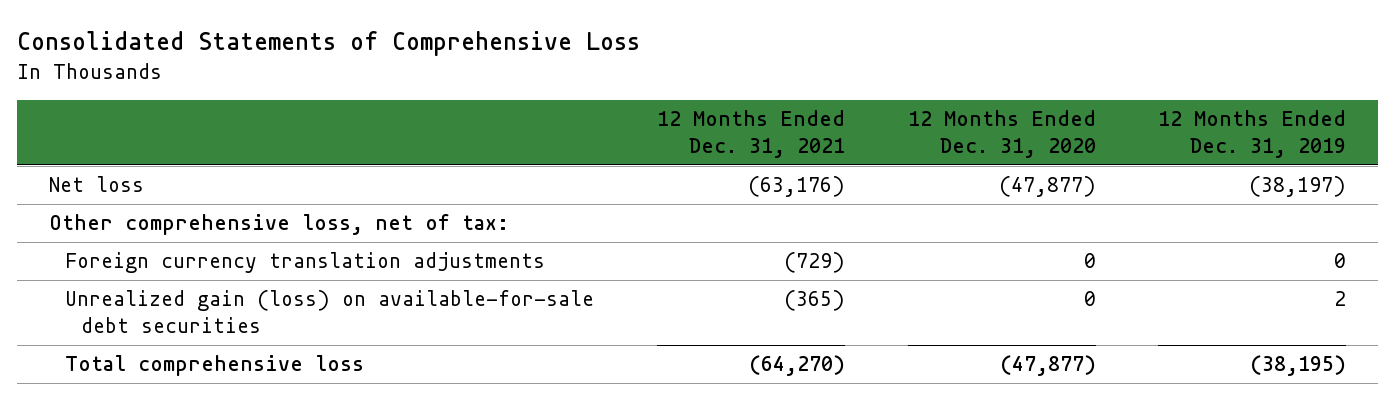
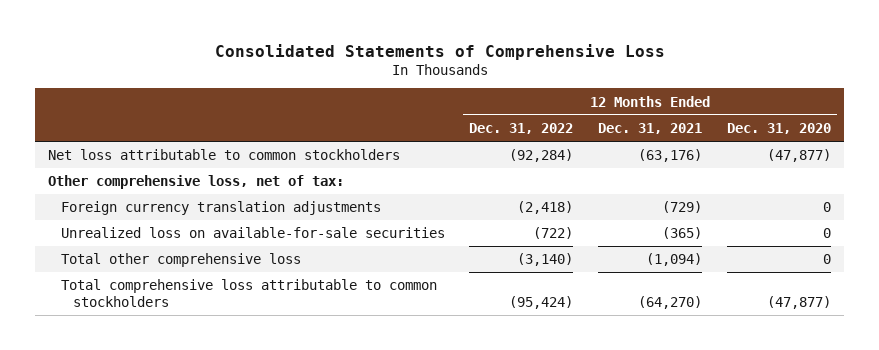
[1158,109,1347,158] 12 Months Ended Dec. 31, 2019 -> none
none -> [469,122,574,134] Dec. 31, 2022
[48,176,144,193] Net loss -> [47,149,400,161] Net loss attributable to common stockholders
[64,290,594,334] Unrealized gain (loss) on available-for-sale debt securities -> [60,227,445,239] Unrealized loss on available-for-sale securities
none -> [60,253,301,268] Total other comprehensive loss
[64,355,364,377] Total comprehensive loss -> [60,279,437,307] Total comprehensive loss attributable to common stockholders

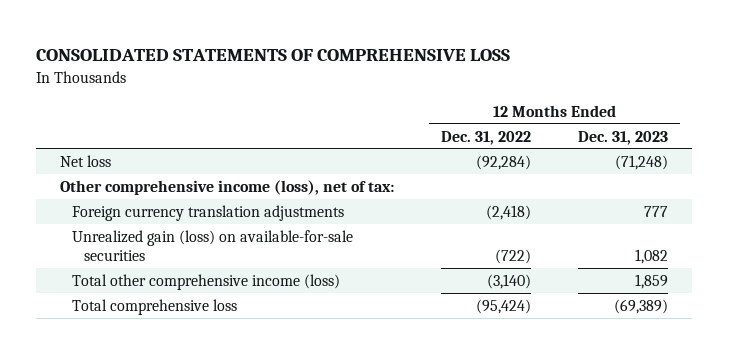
[214,43,665,60] Consolidated Statements of Comprehensive Loss -> [36,49,511,62] CONSOLIDATED STATEMENTS OF COMPREHENSIVE LOSS
[598,122,703,134] Dec. 31, 2021 -> none
[727,122,832,134] Dec. 31, 2020 -> none
none -> [578,130,669,145] Dec. 31, 2023
[47,149,400,161] Net loss attributable to common stockholders -> [60,154,112,167] Net loss
[47,175,344,190] Other comprehensive loss, net of tax: -> [60,179,395,195] Other comprehensive income (loss), net of tax:
[60,227,445,239] Unrealized loss on available-for-sale securities -> [72,229,354,262] Unrealized gain (loss) on available-for-sale securities
[60,253,301,268] Total other comprehensive loss -> [72,273,341,290] Total other comprehensive income (loss)
[60,279,437,307] Total comprehensive loss attributable to common stockholders -> [72,298,238,315] Total comprehensive loss

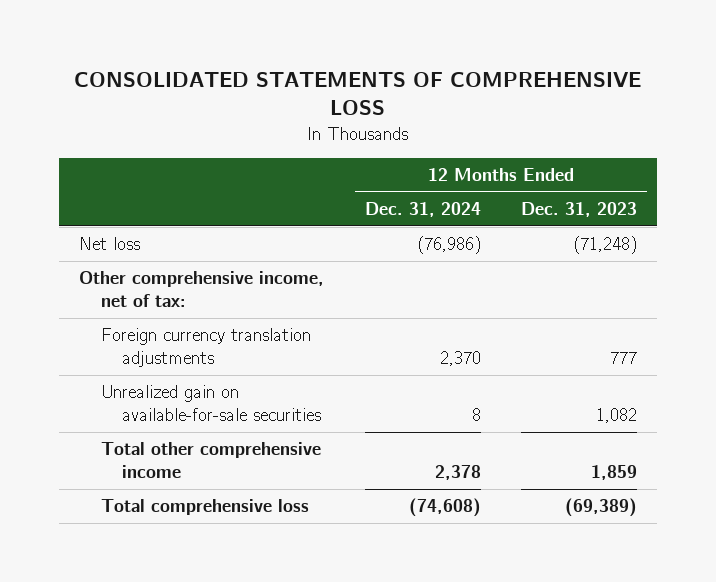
[441,130,532,145] Dec. 31, 2022 -> none
none -> [364,202,481,218] Dec. 31, 2024
[60,179,395,195] Other comprehensive income (loss), net of tax: -> [79,271,325,308] Other comprehensive income, net of tax:
[72,229,354,262] Unrealized gain (loss) on available-for-sale securities -> [100,385,322,422] Unrealized gain on available-for-sale securities
[72,273,341,290] Total other comprehensive income (loss) -> [100,442,321,479] Total other comprehensive income

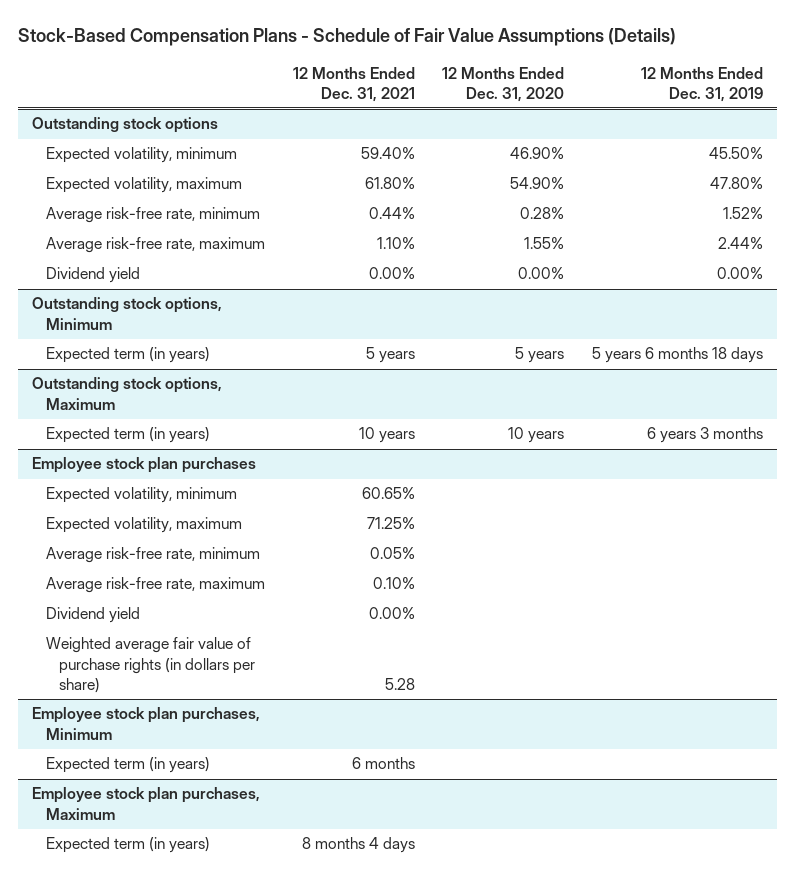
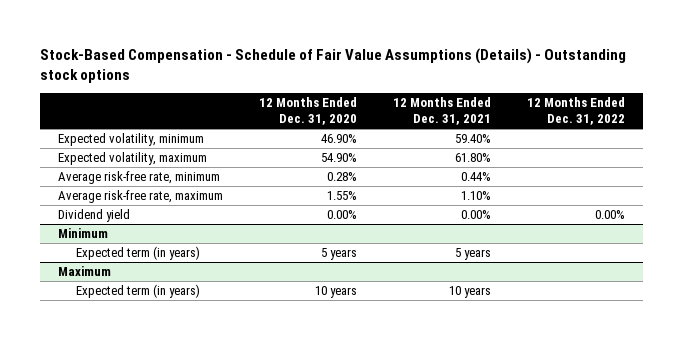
[18,28,677,47] Stock-Based Compensation Plans - Schedule of Fair Value Assumptions (Details) -> [40,48,627,84] Stock-Based Compensation - Schedule of Fair Value Assumptions (Details) - Outstanding stock options
[641,66,764,102] 12 Months Ended Dec. 31, 2019 -> none
none -> [526,97,625,126] 12 Months Ended Dec. 31, 2022
[31,117,218,134] Outstanding stock options -> none
[31,297,222,330] Outstanding stock options, Minimum -> none
none -> [57,228,108,239] Minimum
[31,377,222,410] Outstanding stock options, Maximum -> none
none -> [57,266,111,277] Maximum
[31,457,256,474] Employee stock plan purchases -> none
[45,487,237,504] Expected volatility, minimum -> none
[45,517,242,534] Expected volatility, maximum -> none
[45,547,260,564] Average risk-free rate, minimum -> none
[45,577,265,594] Average risk-free rate, maximum -> none
[45,607,140,624] Dividend yield -> none
[45,637,256,693] Weighted average fair value of purchase rights (in dollars per share) -> none
[31,707,260,740] Employee stock plan purchases, Minimum -> none
[45,757,210,774] Expected term (in years) -> none
[31,787,260,820] Employee stock plan purchases, Maximum -> none
[45,837,210,854] Expected term (in years) -> none

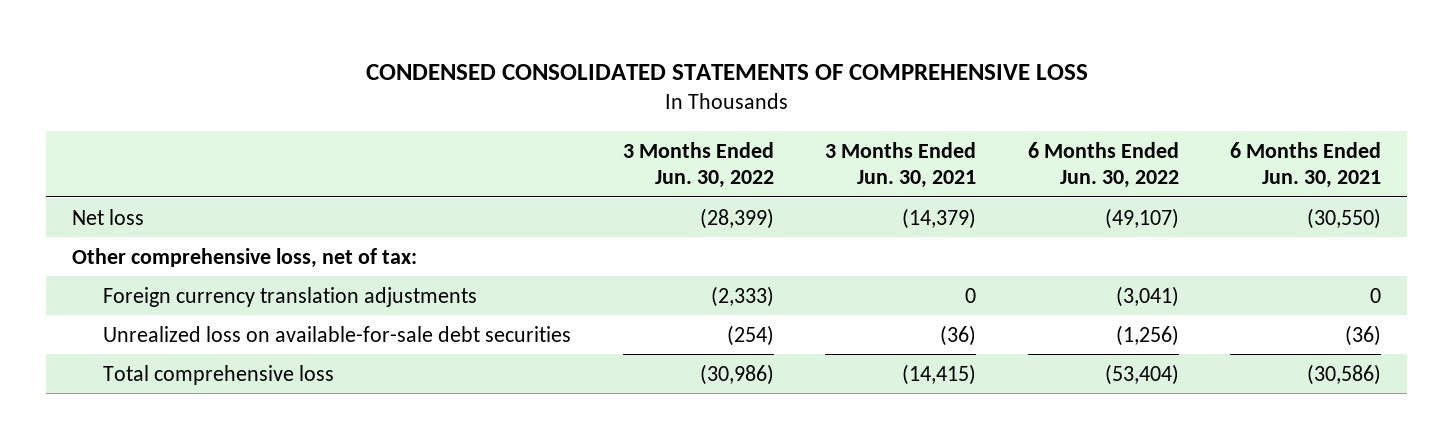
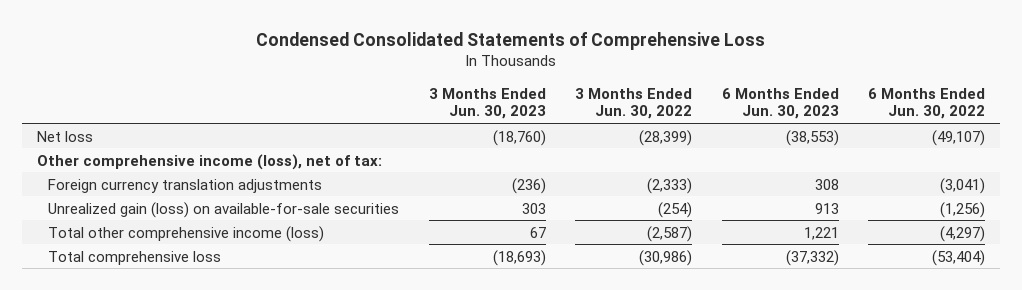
[365,63,1088,80] CONDENSED CONSOLIDATED STATEMENTS OF COMPREHENSIVE LOSS -> [255,31,765,50] Condensed Consolidated Statements of Comprehensive Loss
[825,141,977,189] 3 Months Ended Jun. 30, 2021 -> none
[1230,141,1382,189] 6 Months Ended Jun. 30, 2021 -> none
none -> [428,87,546,120] 3 Months Ended Jun. 30, 2023
none -> [721,87,839,120] 6 Months Ended Jun. 30, 2023
[71,247,417,268] Other comprehensive loss, net of tax: -> [36,153,382,170] Other comprehensive income (loss), net of tax:
[102,325,571,342] Unrealized loss on available-for-sale debt securities -> [48,201,400,218] Unrealized gain (loss) on available-for-sale securities
none -> [48,225,325,242] Total other comprehensive income (loss)

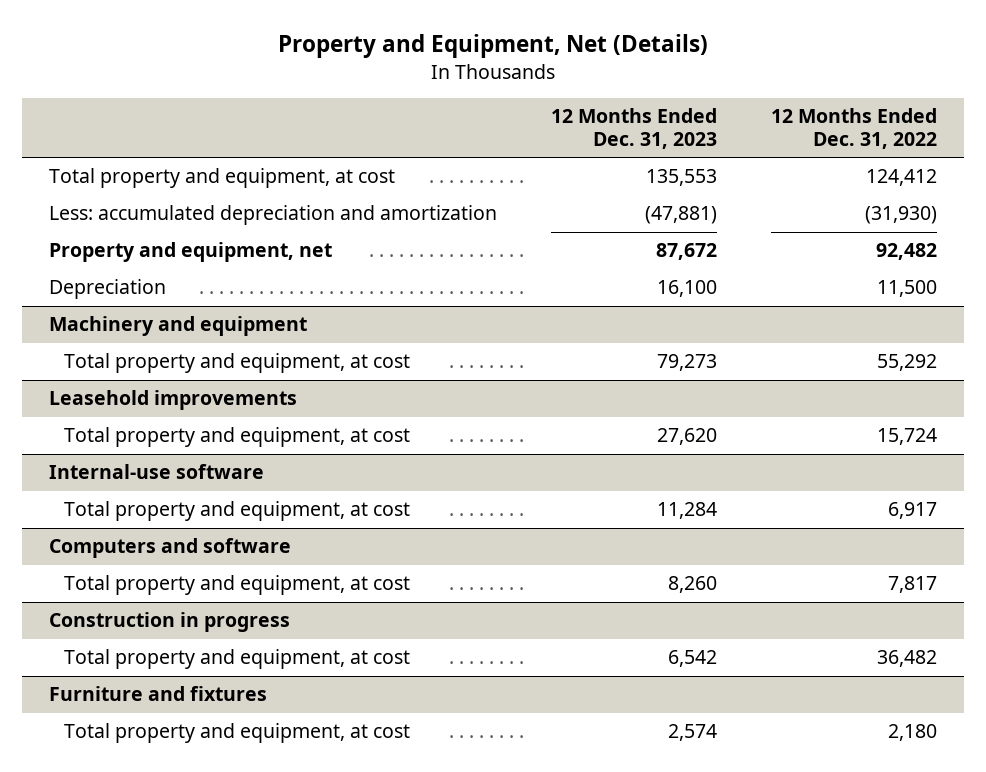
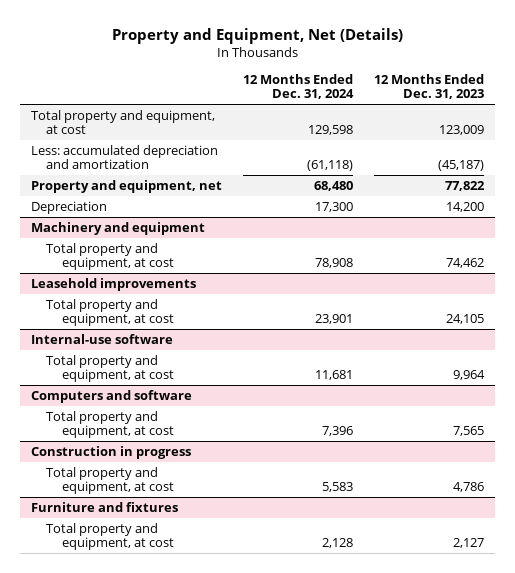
[770,108,937,149] 12 Months Ended Dec. 31, 2022 -> none
none -> [243,73,355,100] 12 Months Ended Dec. 31, 2024
[646,169,718,187] 135,553 -> [439,125,485,136] 123,009
[645,206,718,225] (47,881) -> [438,160,485,172] (45,187)
[656,243,718,261] 87,672 -> [445,180,486,191] 77,822
[657,280,718,298] 16,100 -> [446,201,485,212] 14,200
[657,354,718,372] 79,273 -> [446,258,485,269] 74,462
[657,428,718,446] 27,620 -> [446,314,485,325] 24,105
[657,502,718,520] 11,284 -> [453,370,486,381] 9,964
[668,576,718,594] 8,260 -> [453,426,485,437] 7,565
[668,650,718,668] 6,542 -> [453,482,485,493] 4,786
[668,724,718,742] 2,574 -> [453,538,485,549] 2,127

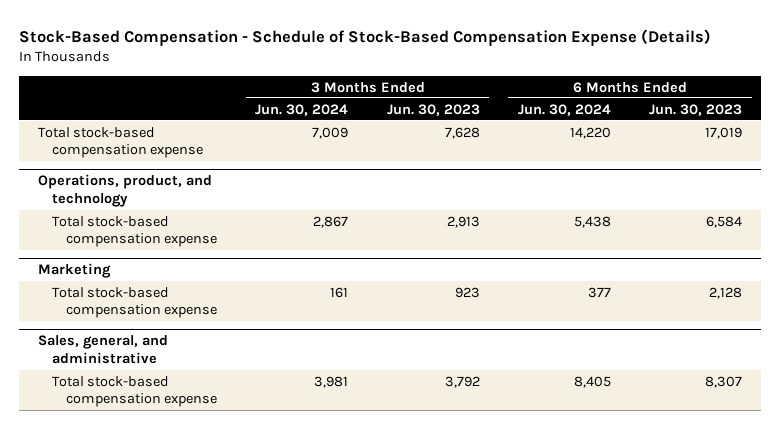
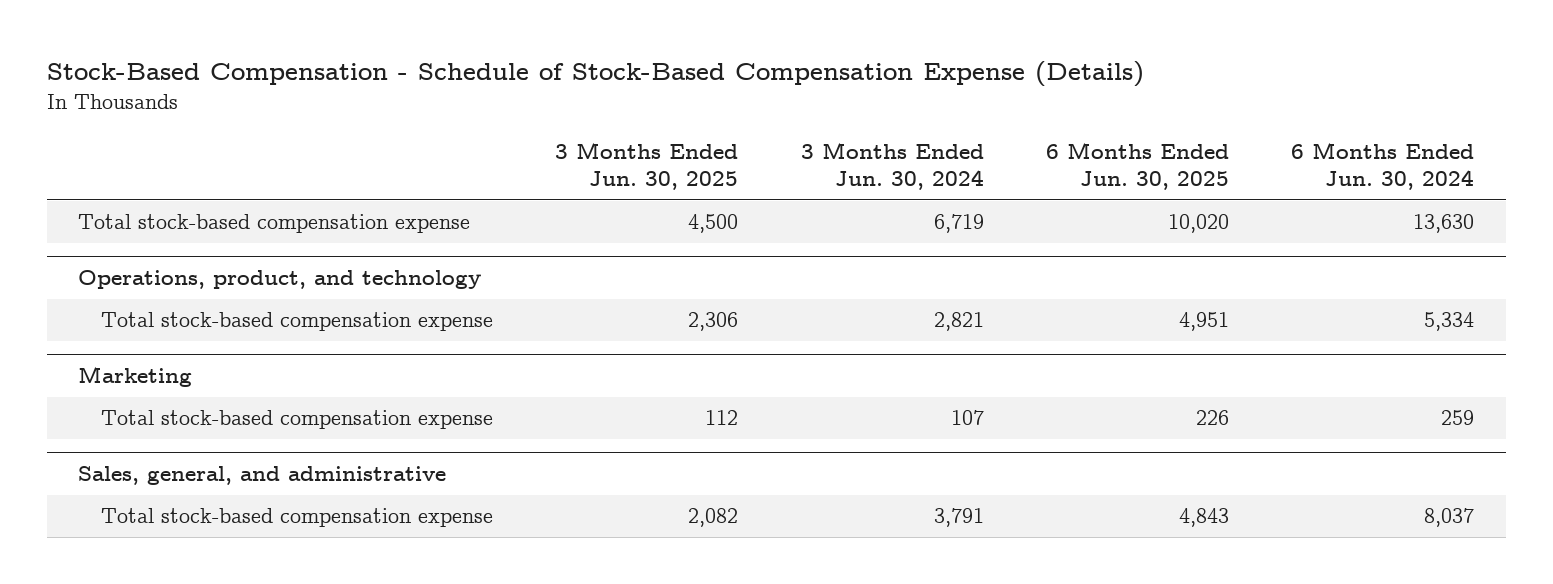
[386,103,480,116] Jun. 30, 2023 -> none
[649,103,743,116] Jun. 30, 2023 -> none
none -> [555,141,739,191] 3 Months Ended Jun. 30, 2025
none -> [1045,141,1229,191] 6 Months Ended Jun. 30, 2025
[312,126,349,139] 7,009 -> [933,214,984,234] 6,719
[569,126,611,139] 14,220 -> [1413,214,1475,234] 13,630
[313,215,349,228] 2,867 -> [933,312,984,332] 2,821
[573,215,611,228] 5,438 -> [1424,312,1475,332] 5,334
[330,286,349,298] 161 -> [950,410,984,426] 107
[587,286,611,298] 377 -> [1441,410,1475,426] 259
[314,375,349,388] 3,981 -> [933,508,984,528] 3,791
[573,375,611,388] 8,405 -> [1424,508,1475,528] 8,037

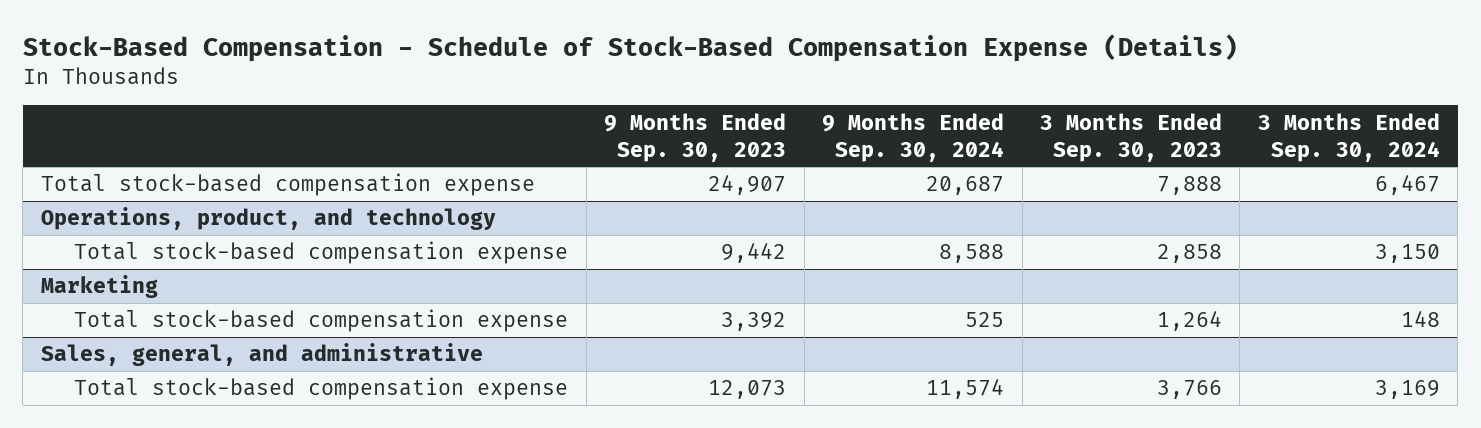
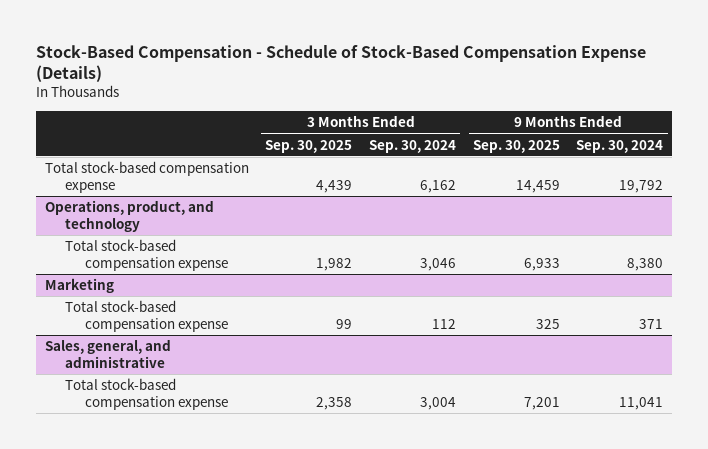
[604,112,787,162] 9 Months Ended Sep. 30, 2023 -> none
[1040,112,1223,162] 3 Months Ended Sep. 30, 2023 -> none
none -> [265,139,353,153] Sep. 30, 2025
none -> [472,139,560,153] Sep. 30, 2025
[926,176,1005,196] 20,687 -> [619,180,664,194] 19,792
[1374,174,1440,196] 6,467 -> [420,180,457,194] 6,162
[939,244,1005,264] 8,588 -> [627,258,664,272] 8,380
[1374,244,1440,264] 3,150 -> [420,258,457,272] 3,046
[965,312,1005,328] 525 -> [639,319,664,330] 371
[1400,310,1440,328] 148 -> [432,319,457,330] 112
[926,378,1005,400] 11,574 -> [619,397,664,411] 11,041
[1374,380,1440,400] 3,169 -> [420,397,457,411] 3,004

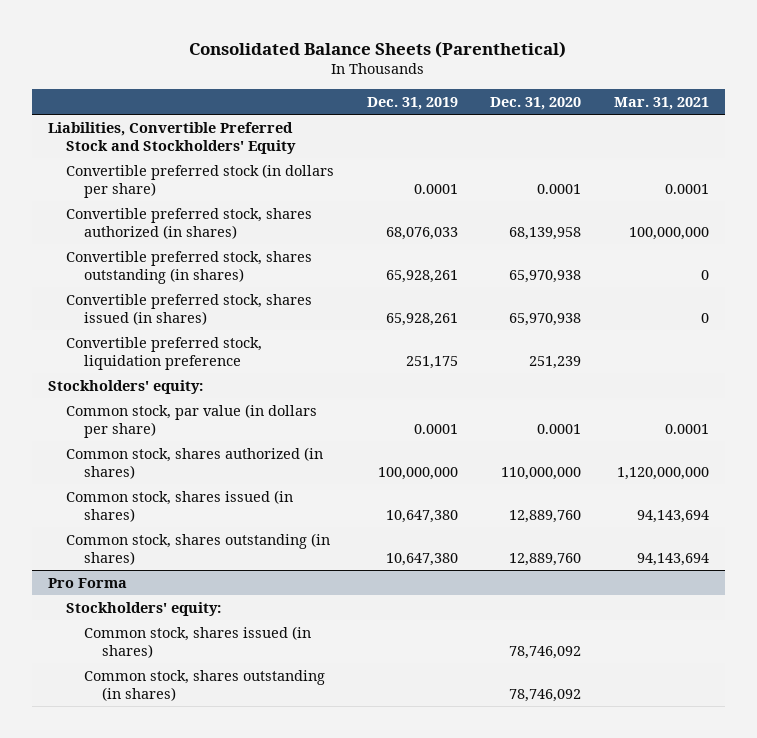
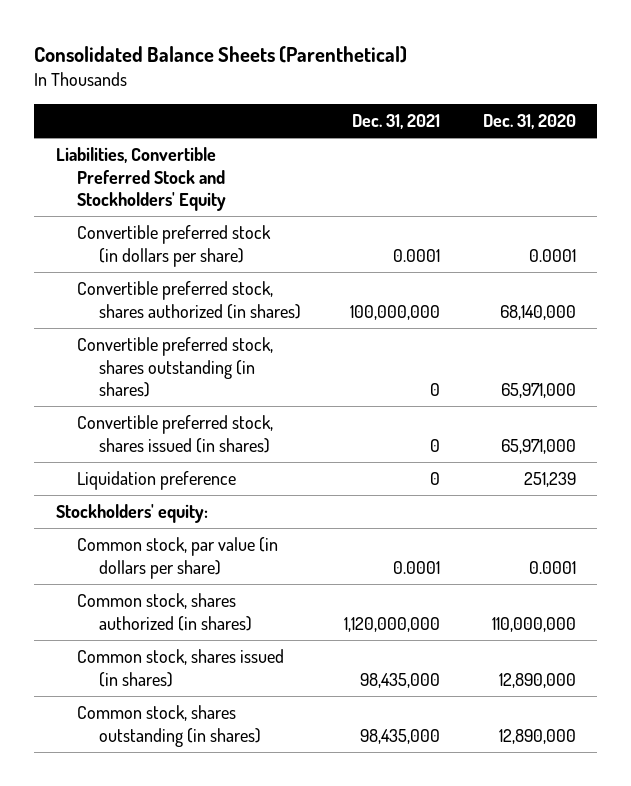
[366,96,458,110] Dec. 31, 2019 -> none
[613,96,709,110] Mar. 31, 2021 -> none
none -> [351,114,440,130] Dec. 31, 2021
[509,226,582,240] 68,139,958 -> [499,304,576,320] 68,140,000
[509,269,582,283] 65,970,938 -> [500,383,576,399] 65,971,000
[509,312,582,326] 65,970,938 -> [500,438,576,454] 65,971,000
[66,336,263,370] Convertible preferred stock, liquidation preference -> [77,471,237,491] Liquidation preference
[48,577,128,588] Pro Forma -> none
[66,601,222,616] Stockholders' equity: -> none
[84,625,312,658] Common stock, shares issued (in shares) -> none
[84,669,326,701] Common stock, shares outstanding (in shares) -> none
[509,509,582,523] 12,889,760 -> [498,672,576,688] 12,890,000
[509,552,582,566] 12,889,760 -> [498,728,576,744] 12,890,000

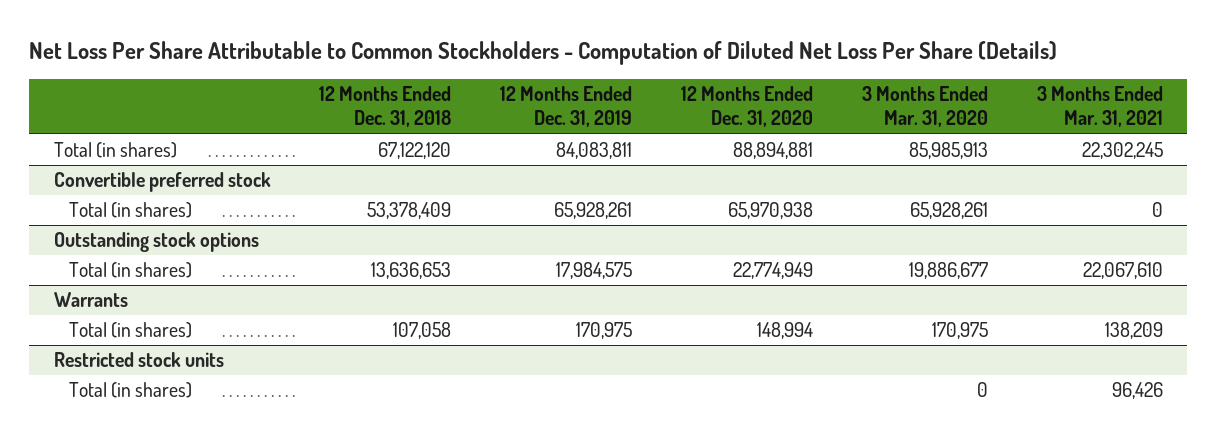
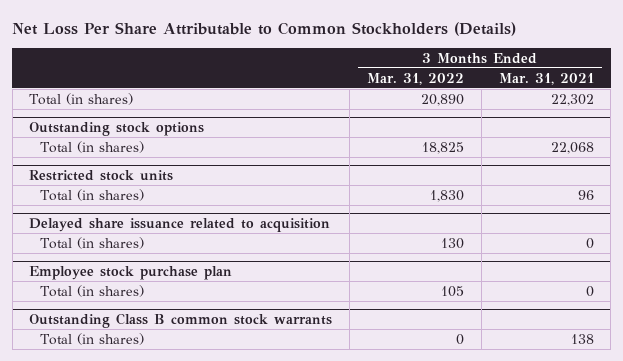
[29,41,1058,66] Net Loss Per Share Attributable to Common Stockholders - Computation of Diluted Net Loss Per Share (Details) -> [12,21,517,36] Net Loss Per Share Attributable to Common Stockholders (Details)
[319,85,452,128] 12 Months Ended Dec. 31, 2018 -> none
[500,85,633,128] 12 Months Ended Dec. 31, 2019 -> none
[681,85,814,128] 12 Months Ended Dec. 31, 2020 -> none
[862,85,989,128] 3 Months Ended Mar. 31, 2020 -> none
none -> [366,72,464,85] Mar. 31, 2022
[53,172,271,193] Convertible preferred stock -> none
[69,202,193,219] Total (in shares) -> none
[1081,142,1163,160] 22,302,245 -> [550,93,594,106] 22,302
[53,292,128,308] Warrants -> none
[69,322,193,339] Total (in shares) -> none
[1082,262,1163,280] 22,067,610 -> [550,141,594,154] 22,068
[1111,382,1163,400] 96,426 -> [577,189,594,200] 96
none -> [29,218,331,233] Delayed share issuance related to acquisition
none -> [39,236,144,249] Total (in shares)
none -> [29,266,233,281] Employee stock purchase plan
none -> [39,284,144,297] Total (in shares)
none -> [29,313,333,329] Outstanding Class B common stock warrants
none -> [39,332,144,345] Total (in shares)

